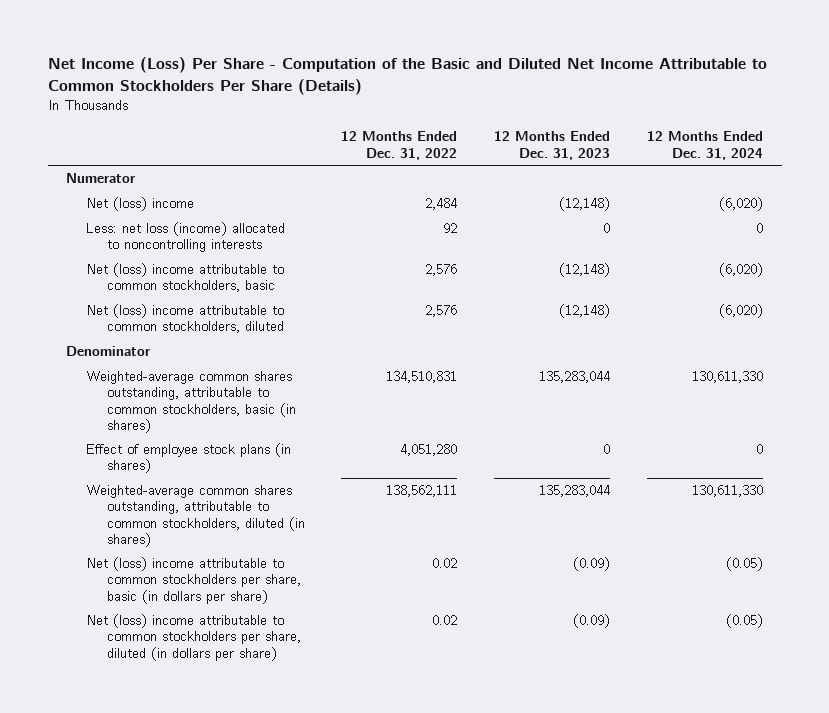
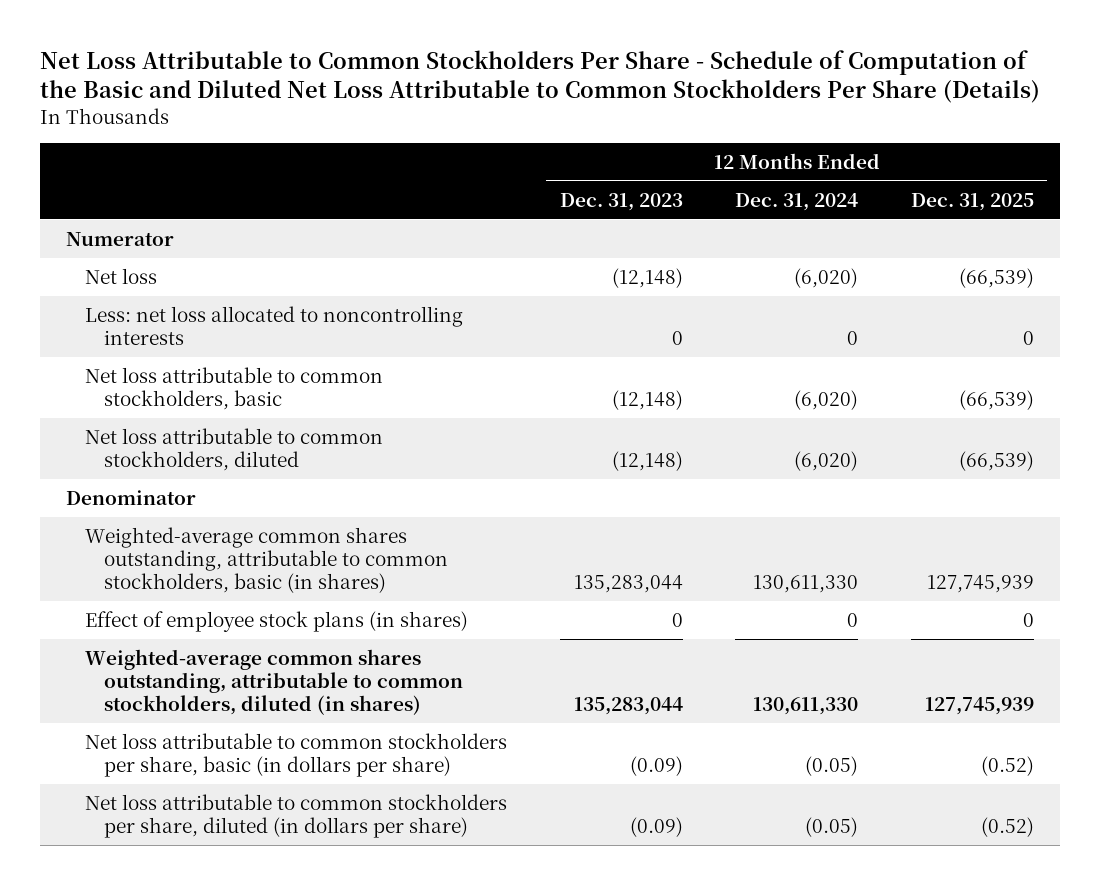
[47,57,767,96] Net Income (Loss) Per Share - Computation of the Basic and Diluted Net Income Attributable to Common Stockholders Per Share (Details) -> [39,49,1040,104] Net Loss Attributable to Common Stockholders Per Share - Schedule of Computation of the Basic and Diluted Net Loss Attributable to Common Stockholders Per Share (Details)
[341,131,458,160] 12 Months Ended Dec. 31, 2022 -> none
none -> [910,192,1034,211] Dec. 31, 2025
[86,197,195,212] Net (loss) income -> [84,267,157,284] Net loss
[86,222,286,253] Less: net loss (income) allocated to noncontrolling interests -> [84,305,463,346] Less: net loss allocated to noncontrolling interests
[86,263,285,293] Net (loss) income attributable to common stockholders, basic -> [84,366,383,411] Net loss attributable to common stockholders, basic
[86,304,285,334] Net (loss) income attributable to common stockholders, diluted -> [84,427,383,472] Net loss attributable to common stockholders, diluted
[86,557,301,604] Net (loss) income attributable to common stockholders per share, basic (in dollars per share) -> [84,732,507,778] Net loss attributable to common stockholders per share, basic (in dollars per share)
[86,614,301,661] Net (loss) income attributable to common stockholders per share, diluted (in dollars per share) -> [84,793,507,839] Net loss attributable to common stockholders per share, diluted (in dollars per share)

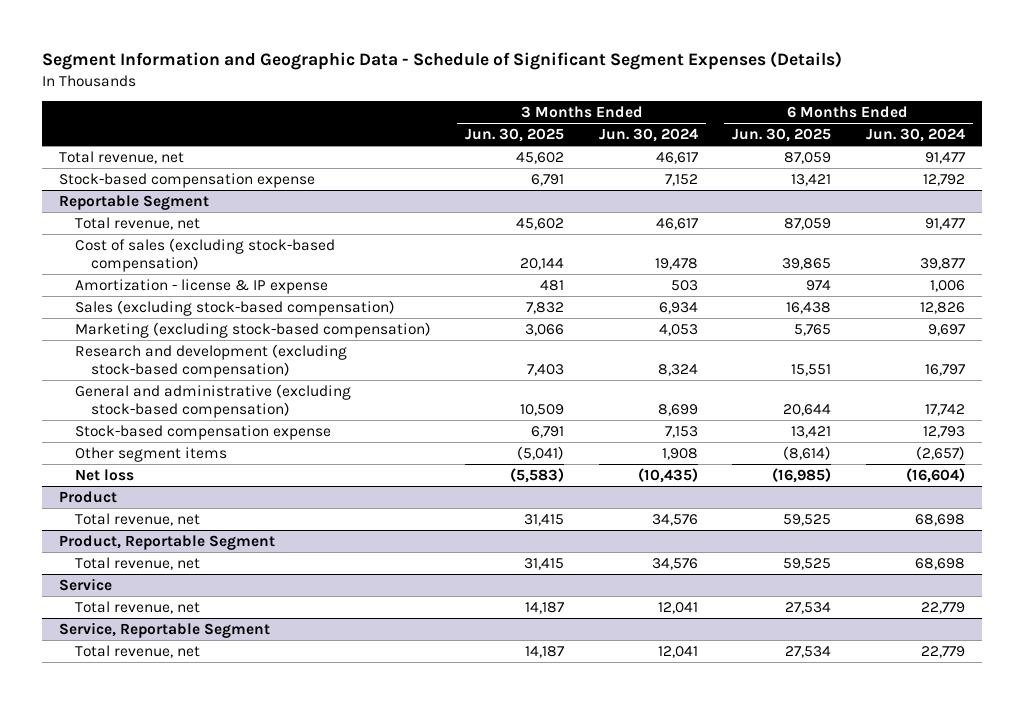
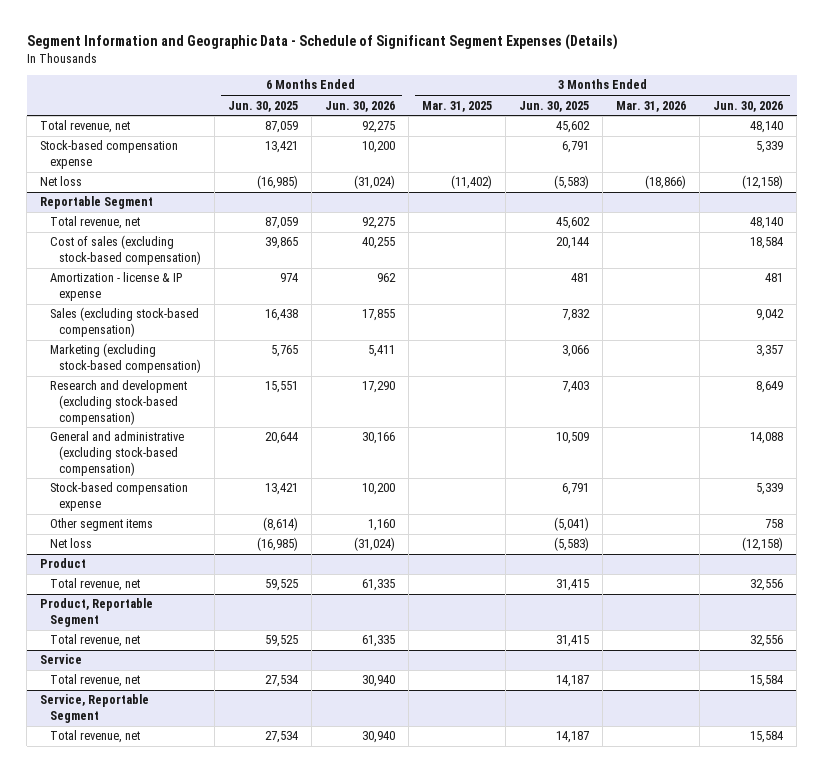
[598,128,698,143] Jun. 30, 2024 -> none
[865,128,965,143] Jun. 30, 2024 -> none
none -> [324,100,395,112] Jun. 30, 2026
none -> [421,100,492,112] Mar. 31, 2025
none -> [616,100,687,112] Mar. 31, 2026
none -> [713,100,784,112] Jun. 30, 2026
none -> [40,176,83,187] Net loss

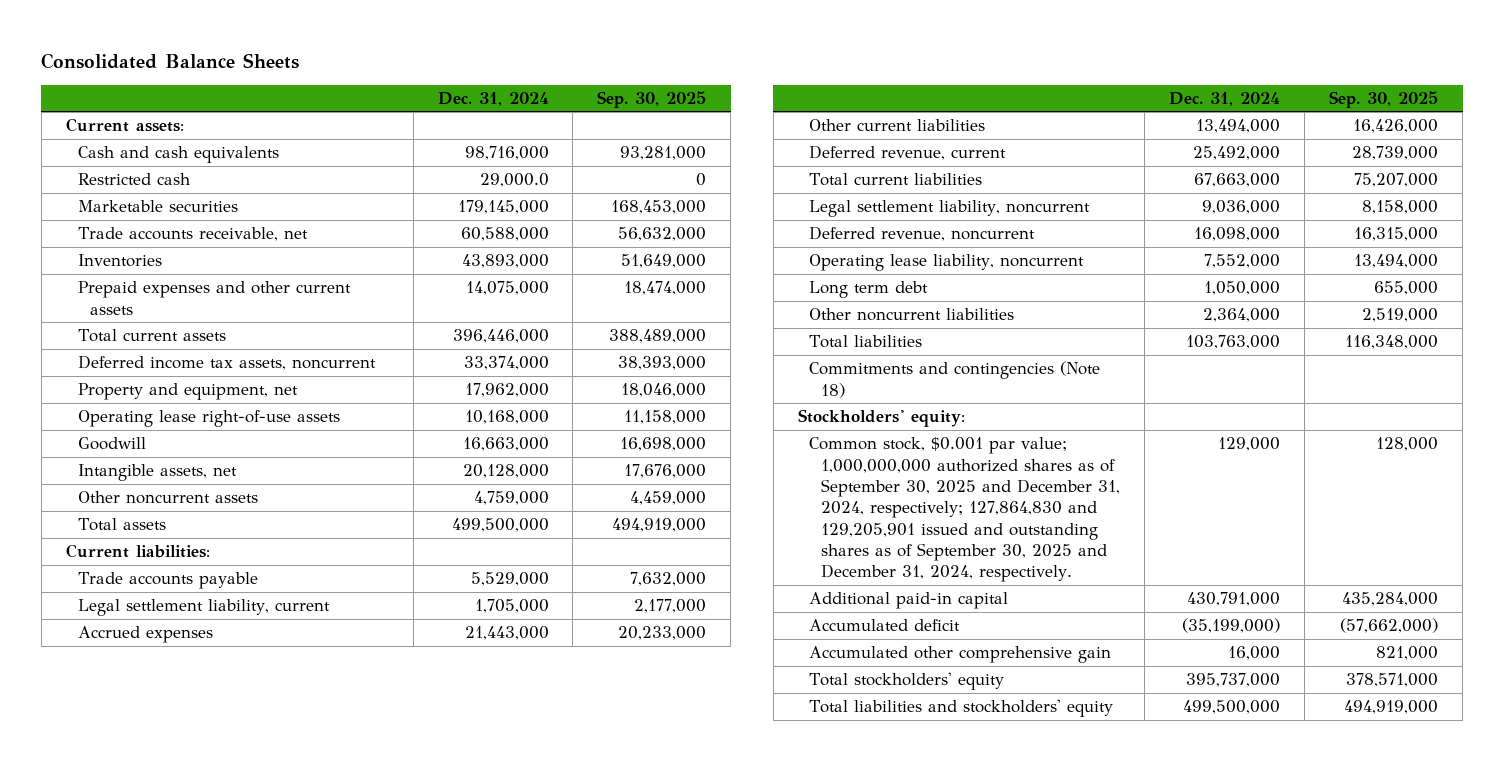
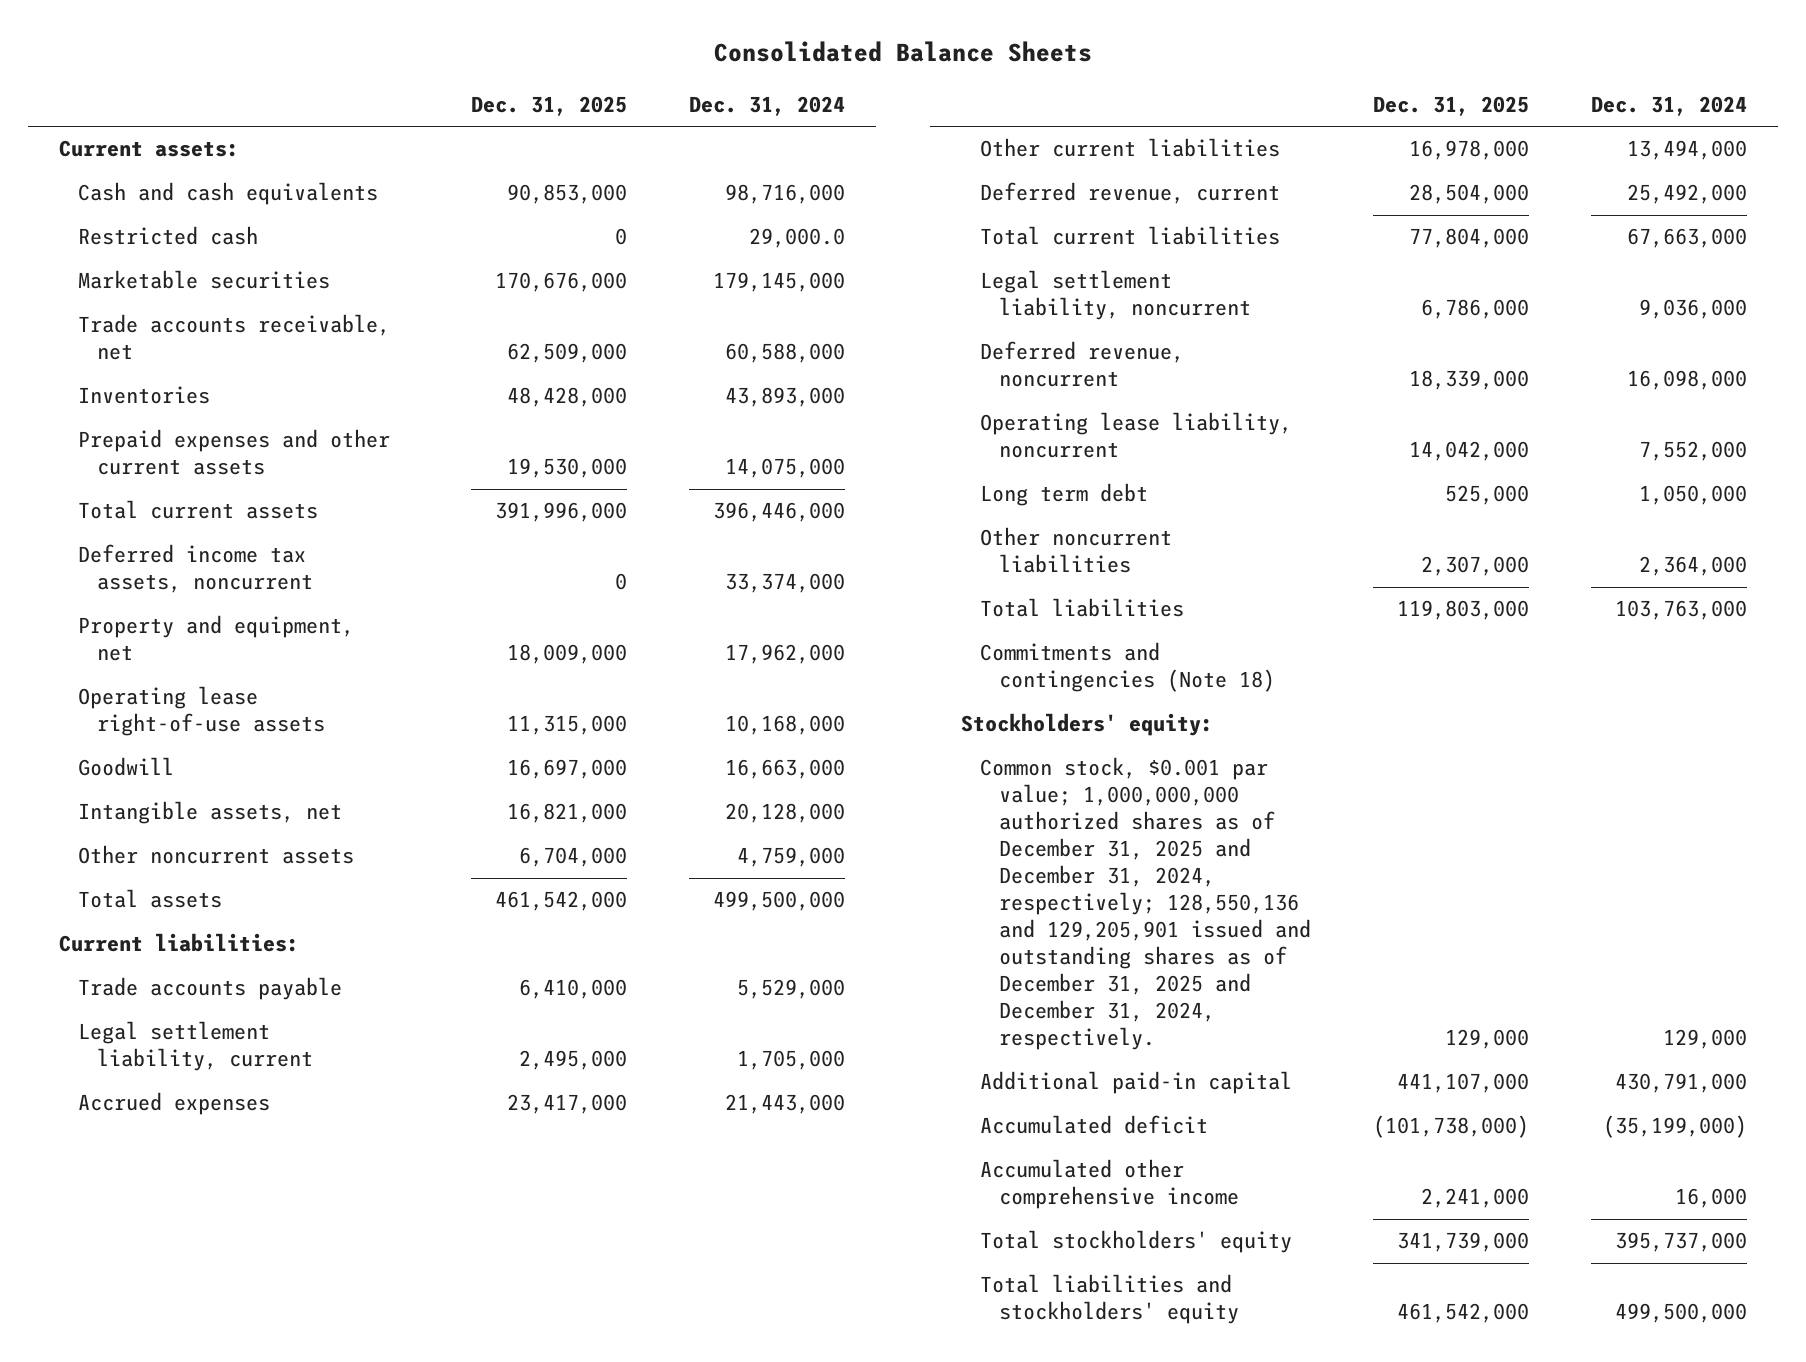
[597,90,707,108] Sep. 30, 2025 -> none
none -> [471,95,628,116] Dec. 31, 2025
[809,437,1121,583] Common stock, $0.001 par value; 1,000,000,000 authorized shares as of September 30, 2025 and December 31, 2024, respectively; 127,864,830 and 129,205,901 issued and outstanding shares as of September 30, 2025 and December 31, 2024, respectively. -> [979,757,1311,1051] Common stock, $0.001 par value; 1,000,000,000 authorized shares as of December 31, 2025 and December 31, 2024, respectively; 128,550,136 and 129,205,901 issued and outstanding shares as of December 31, 2025 and December 31, 2024, respectively.
[809,646,1112,664] Accumulated other comprehensive gain -> [979,1159,1239,1210] Accumulated other comprehensive income

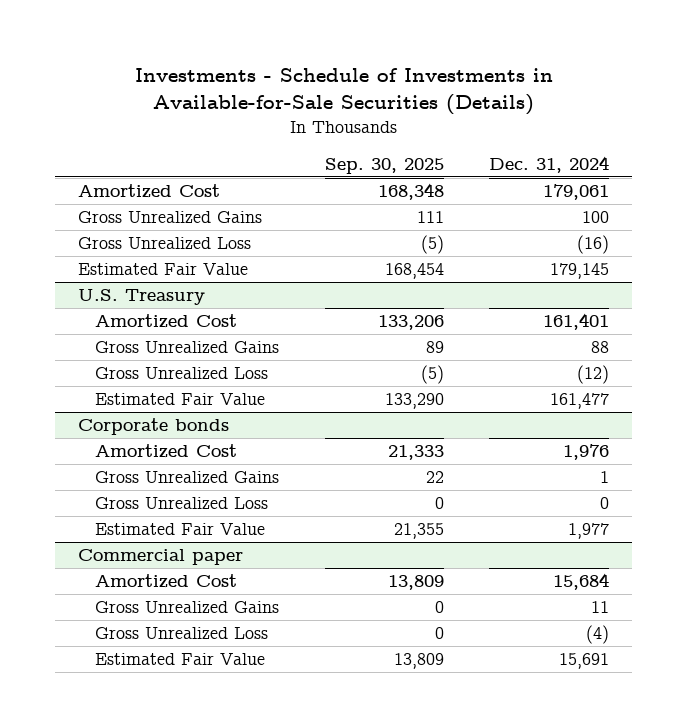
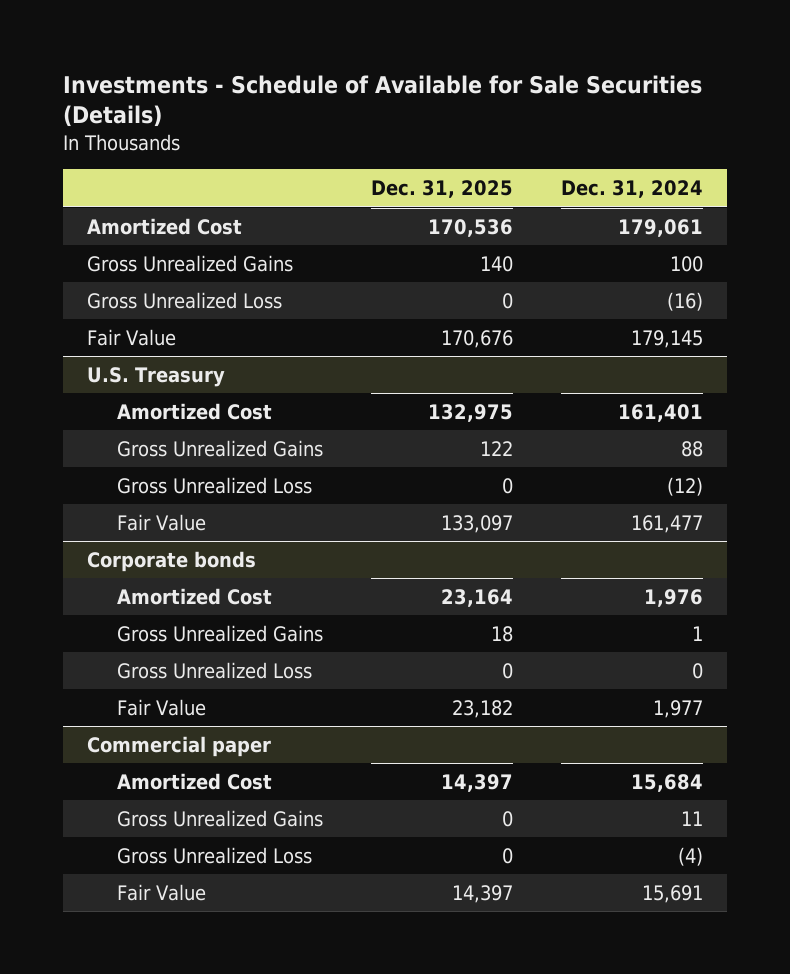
[134,68,553,116] Investments - Schedule of Investments in Available-for-Sale Securities (Details) -> [62,74,702,128] Investments - Schedule of Available for Sale Securities (Details)
[324,157,444,174] Sep. 30, 2025 -> none
none -> [371,180,514,199] Dec. 31, 2025
[77,263,248,276] Estimated Fair Value -> [86,328,176,346] Fair Value
[95,393,266,406] Estimated Fair Value -> [116,513,206,531] Fair Value
[95,523,266,536] Estimated Fair Value -> [116,698,206,716] Fair Value
[95,653,266,666] Estimated Fair Value -> [116,883,206,901] Fair Value

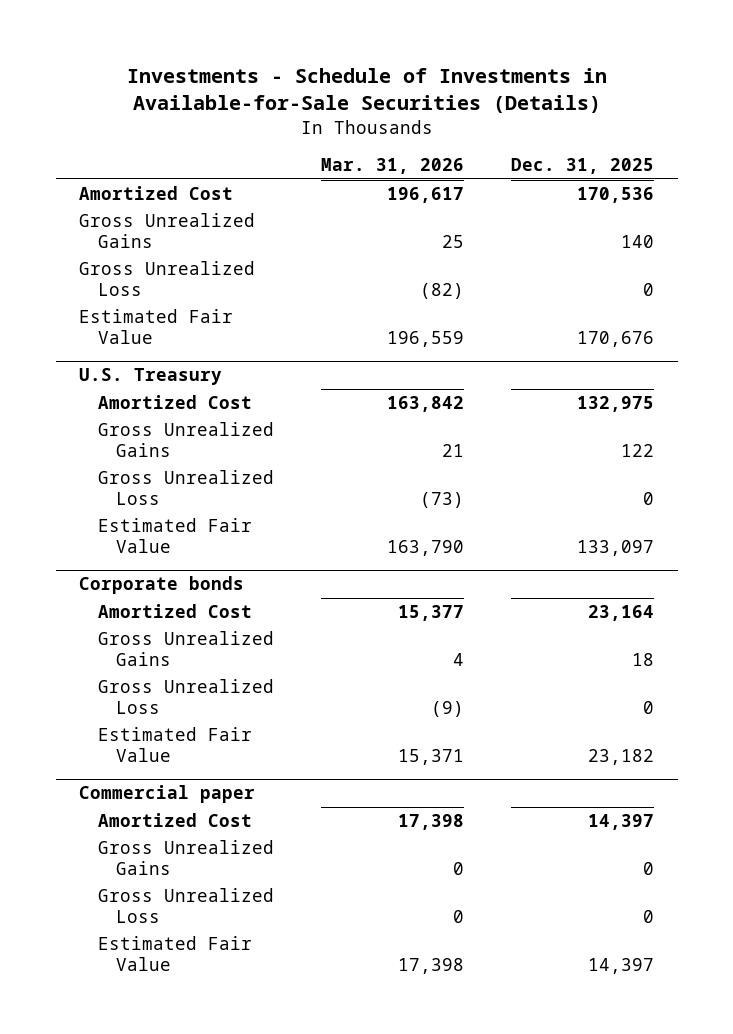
[62,74,702,128] Investments - Schedule of Available for Sale Securities (Details) -> [126,67,607,114] Investments - Schedule of Investments in Available-for-Sale Securities (Details)
[561,180,704,199] Dec. 31, 2024 -> none
none -> [320,158,464,175] Mar. 31, 2026
[86,328,176,346] Fair Value -> [79,308,234,344] Estimated Fair Value
[116,513,206,531] Fair Value -> [97,517,252,553] Estimated Fair Value
[116,698,206,716] Fair Value -> [97,726,252,762] Estimated Fair Value
[116,883,206,901] Fair Value -> [97,935,252,971] Estimated Fair Value

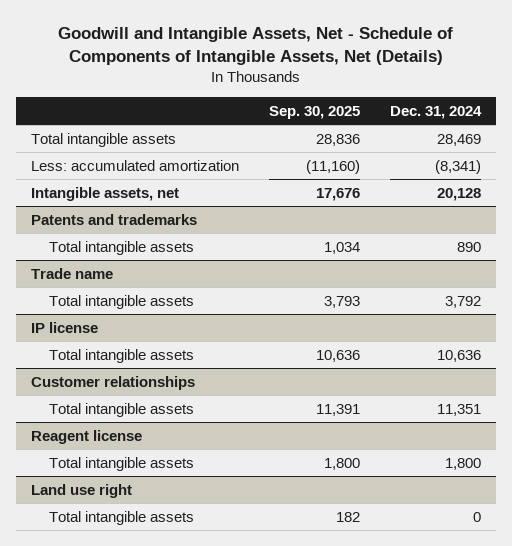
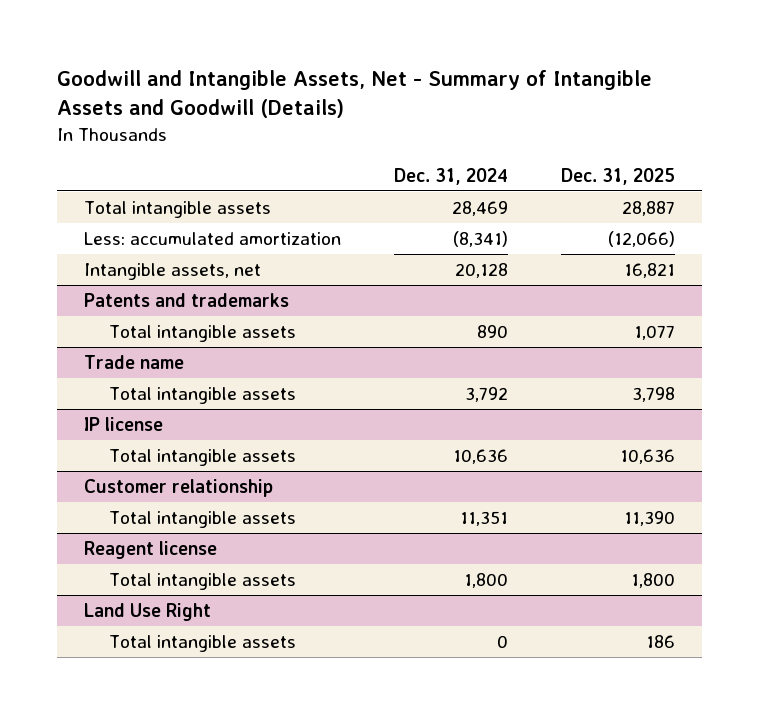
[57,27,453,66] Goodwill and Intangible Assets, Net - Schedule of Components of Intangible Assets, Net (Details) -> [56,70,652,119] Goodwill and Intangible Assets, Net - Summary of Intangible Assets and Goodwill (Details)
[268,105,360,119] Sep. 30, 2025 -> none
none -> [561,167,676,185] Dec. 31, 2025
[31,375,196,390] Customer relationships -> [83,479,273,498] Customer relationship
[31,483,133,498] Land use right -> [83,603,211,622] Land Use Right

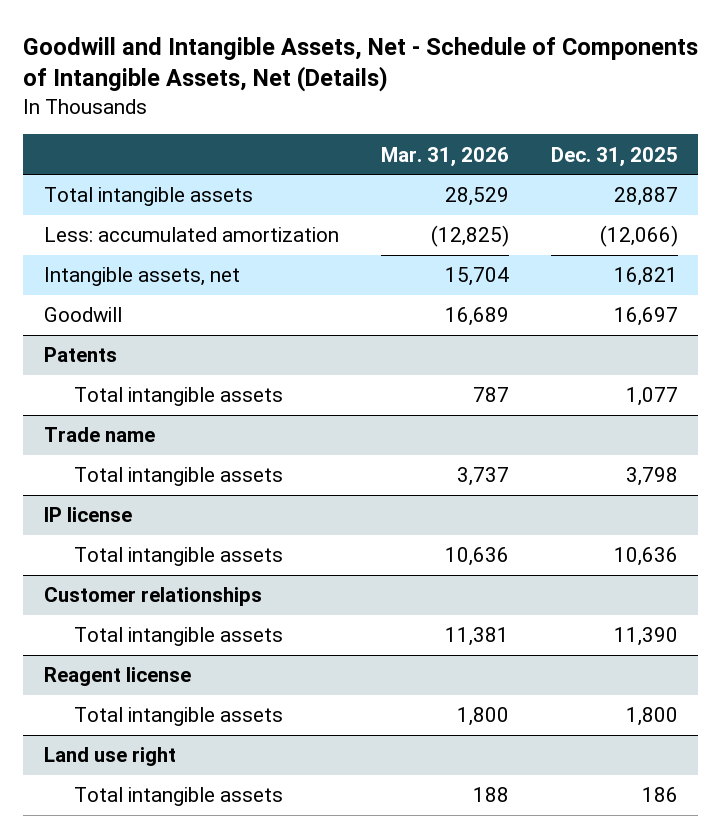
[56,70,652,119] Goodwill and Intangible Assets, Net - Summary of Intangible Assets and Goodwill (Details) -> [23,36,699,93] Goodwill and Intangible Assets, Net - Schedule of Components of Intangible Assets, Net (Details)
[394,167,509,185] Dec. 31, 2024 -> none
none -> [380,146,509,167] Mar. 31, 2026
[83,293,289,308] Patents and trademarks -> none
none -> [43,307,122,323] Goodwill
none -> [43,347,117,363] Patents
[83,479,273,498] Customer relationship -> [43,587,262,607] Customer relationships
[83,603,211,622] Land Use Right -> [43,747,176,767] Land use right

